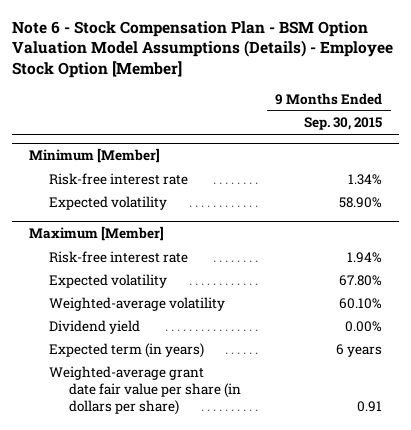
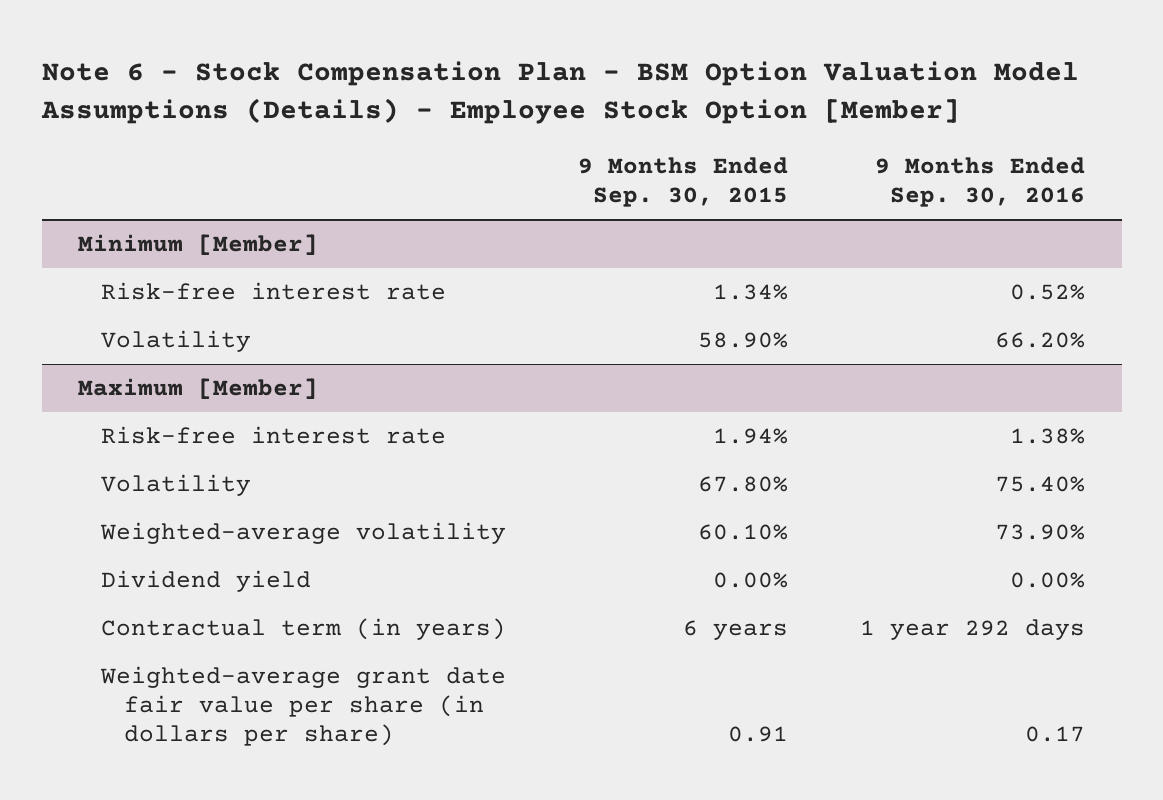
none -> [875,157,1086,208] 9 Months Ended Sep. 30, 2016
[48,195,167,210] Expected volatility -> [101,330,252,353] Volatility
[48,273,167,288] Expected volatility -> [101,474,252,497] Volatility
[48,342,204,358] Expected term (in years) -> [101,618,507,641] Contractual term (in years)

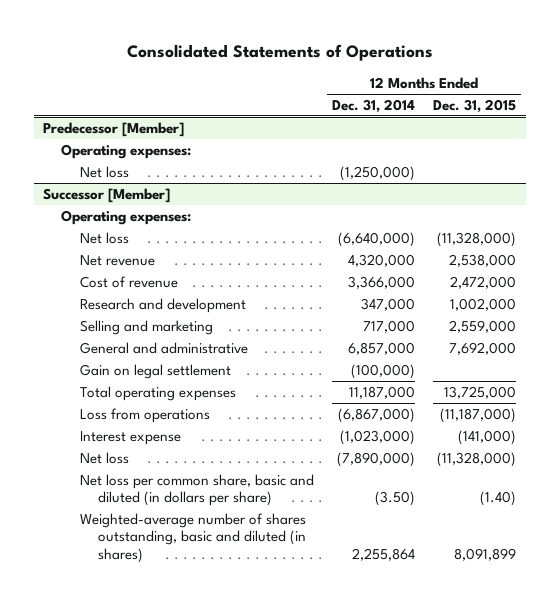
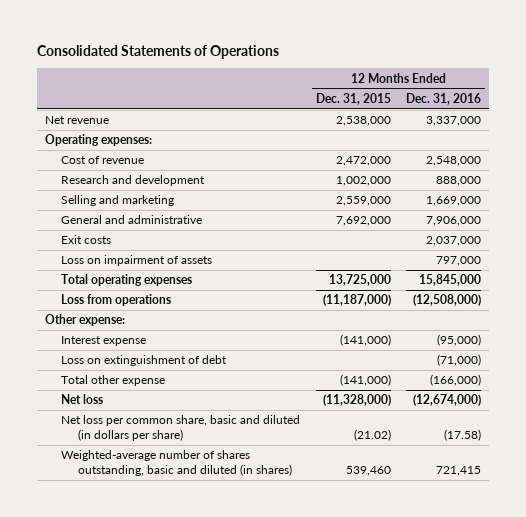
[331,98,415,113] Dec. 31, 2014 -> none
none -> [406,92,482,105] Dec. 31, 2016
[42,121,184,137] Predecessor [Member] -> none
[61,143,192,159] Operating expenses: -> none
[79,165,129,178] Net loss -> none
[42,187,170,203] Successor [Member] -> none
[61,209,192,225] Operating expenses: -> none
[79,231,129,244] Net loss -> none
none -> [45,134,153,147] Operating expenses:
[79,363,231,379] Gain on legal settlement -> none
none -> [61,235,112,245] Exit costs
none -> [61,255,213,267] Loss on impairment of assets
none -> [45,314,126,327] Other expense:
none -> [61,355,228,367] Loss on extinguishment of debt
none -> [61,375,166,387] Total other expense
[480,491,517,507] (1.40) -> [353,429,391,442] (21.02)
[454,548,517,562] 8,091,899 -> [345,466,391,477] 539,460

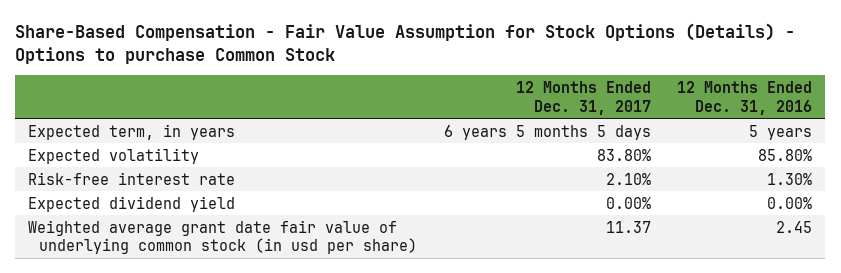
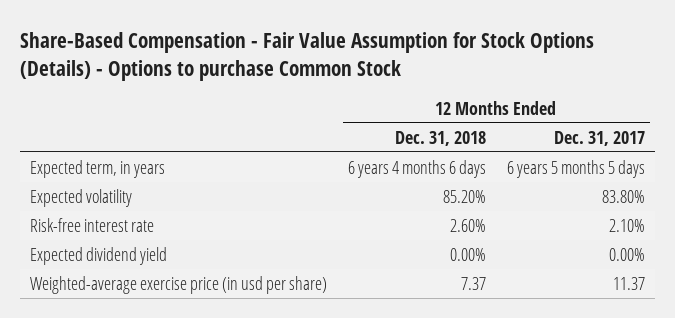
[677,80,813,115] 12 Months Ended Dec. 31, 2016 -> none
none -> [394,130,486,146] Dec. 31, 2018
[28,219,418,255] Weighted average grant date fair value of underlying common stock (in usd per share) -> [30,275,328,294] Weighted-average exercise price (in usd per share)

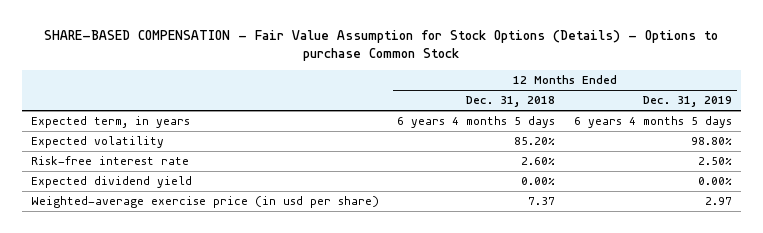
[19,31,594,81] Share-Based Compensation - Fair Value Assumption for Stock Options (Details) - Options to purchase Common Stock -> [44,29,719,62] SHARE-BASED COMPENSATION - Fair Value Assumption for Stock Options (Details) - Options to purchase Common Stock
[553,130,645,146] Dec. 31, 2017 -> none
none -> [643,96,733,108] Dec. 31, 2019
[347,159,486,178] 6 years 4 months 6 days -> [397,116,556,129] 6 years 4 months 5 days

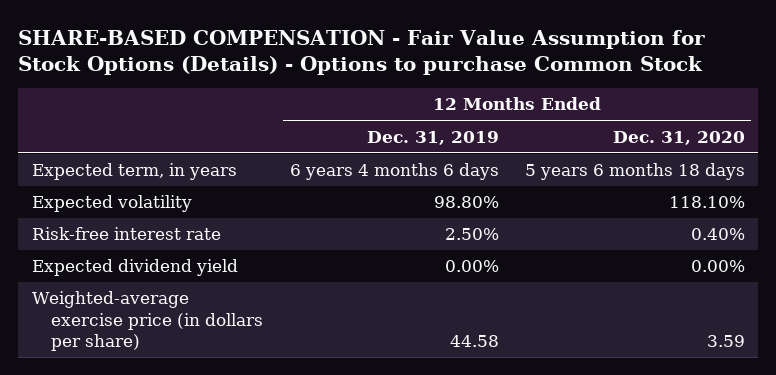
[466,96,556,108] Dec. 31, 2018 -> none
none -> [612,130,745,145] Dec. 31, 2020
[574,116,733,129] 6 years 4 months 5 days -> [289,163,499,181] 6 years 4 months 6 days
[30,196,379,209] Weighted-average exercise price (in usd per share) -> [31,291,264,351] Weighted-average exercise price (in dollars per share)
[705,197,733,206] 2.97 -> [449,334,499,347] 44.58

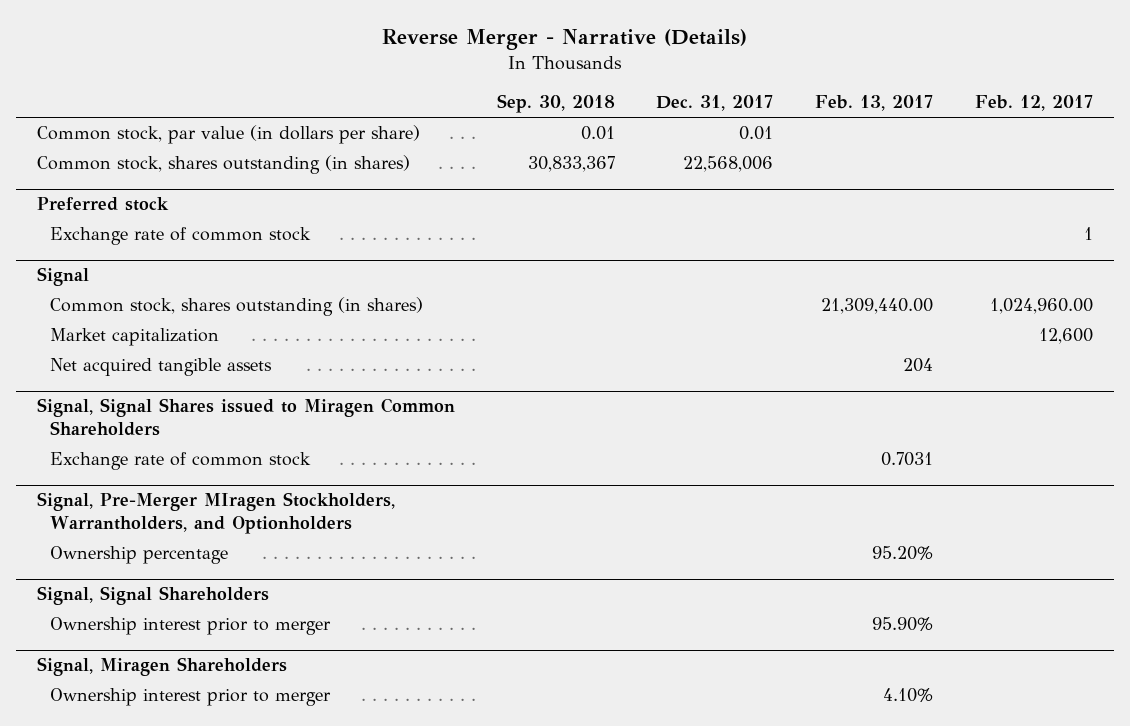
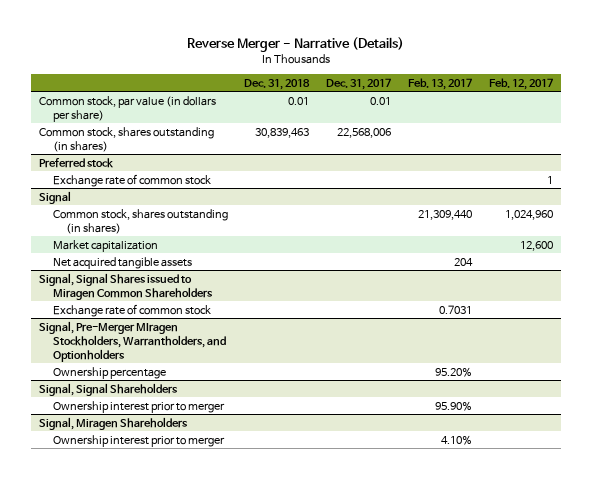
[496,94,615,114] Sep. 30, 2018 -> none
none -> [244,78,311,90] Dec. 31, 2018
[821,298,934,315] 21,309,440.00 -> [418,209,473,220] 21,309,440
[989,298,1093,315] 1,024,960.00 -> [504,209,553,220] 1,024,960

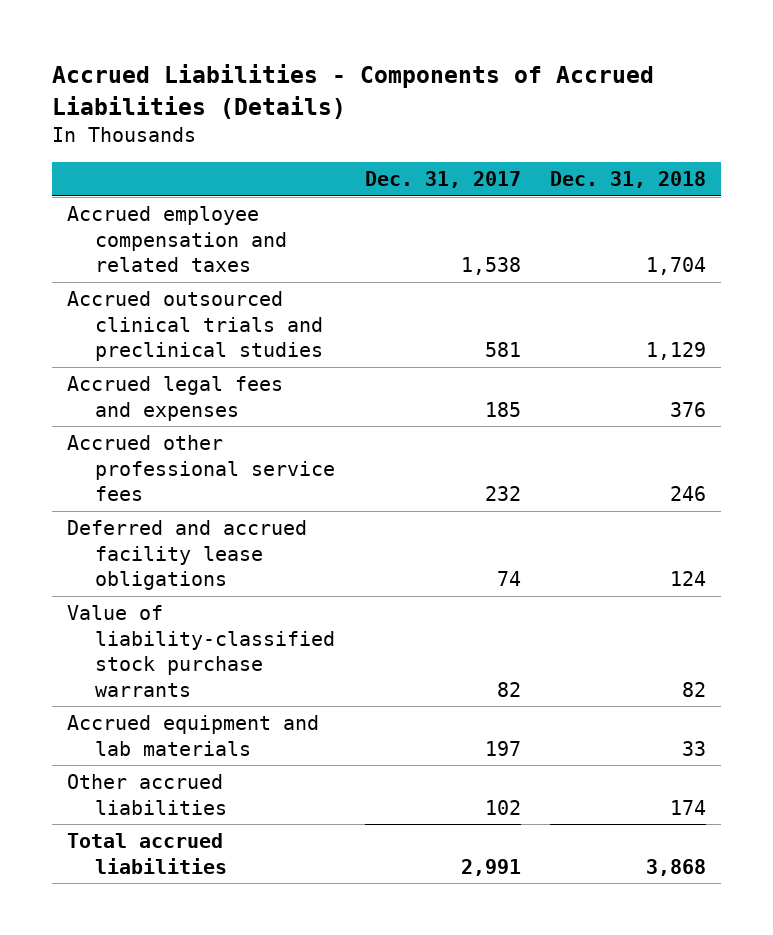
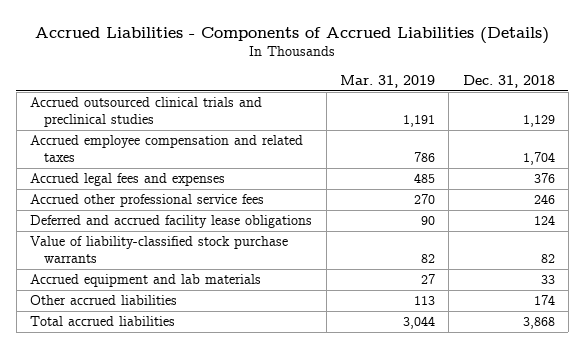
[364,171,521,189] Dec. 31, 2017 -> none
none -> [339,75,435,89] Mar. 31, 2019
[66,206,288,273] Accrued employee compensation and related taxes -> [30,135,304,163] Accrued employee compensation and related taxes

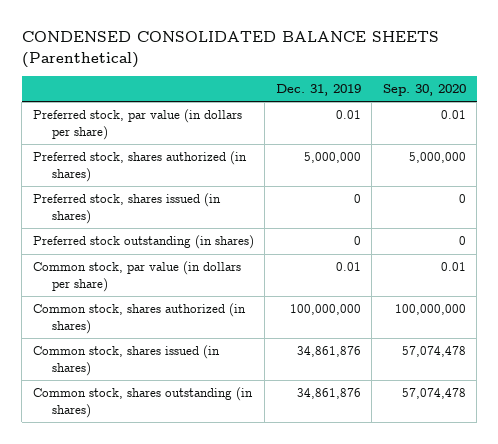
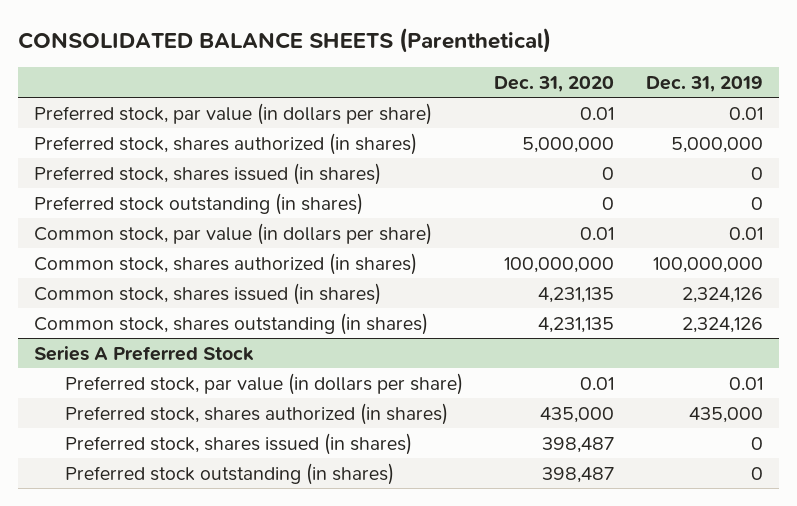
[21,31,439,68] CONDENSED CONSOLIDATED BALANCE SHEETS (Parenthetical) -> [17,27,551,53] CONSOLIDATED BALANCE SHEETS (Parenthetical)
[382,84,466,97] Sep. 30, 2020 -> none
none -> [494,76,615,93] Dec. 31, 2020
[296,346,361,358] 34,861,876 -> [682,286,764,303] 2,324,126
[296,388,361,400] 34,861,876 -> [682,316,764,333] 2,324,126
none -> [33,345,254,361] Series A Preferred Stock
none -> [64,372,463,395] Preferred stock, par value (in dollars per share)
none -> [64,402,448,425] Preferred stock, shares authorized (in shares)
none -> [64,432,412,455] Preferred stock, shares issued (in shares)
none -> [64,462,394,485] Preferred stock outstanding (in shares)

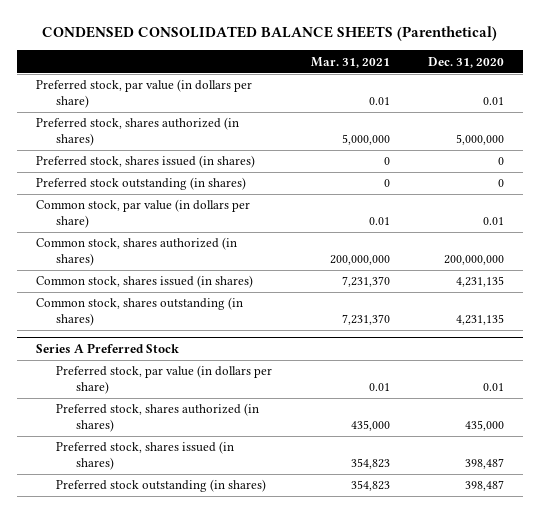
[17,27,551,53] CONSOLIDATED BALANCE SHEETS (Parenthetical) -> [42,26,498,42] CONDENSED CONSOLIDATED BALANCE SHEETS (Parenthetical)
[646,76,764,93] Dec. 31, 2019 -> none
none -> [310,56,390,68] Mar. 31, 2021
[504,256,615,273] 100,000,000 -> [443,254,504,265] 200,000,000

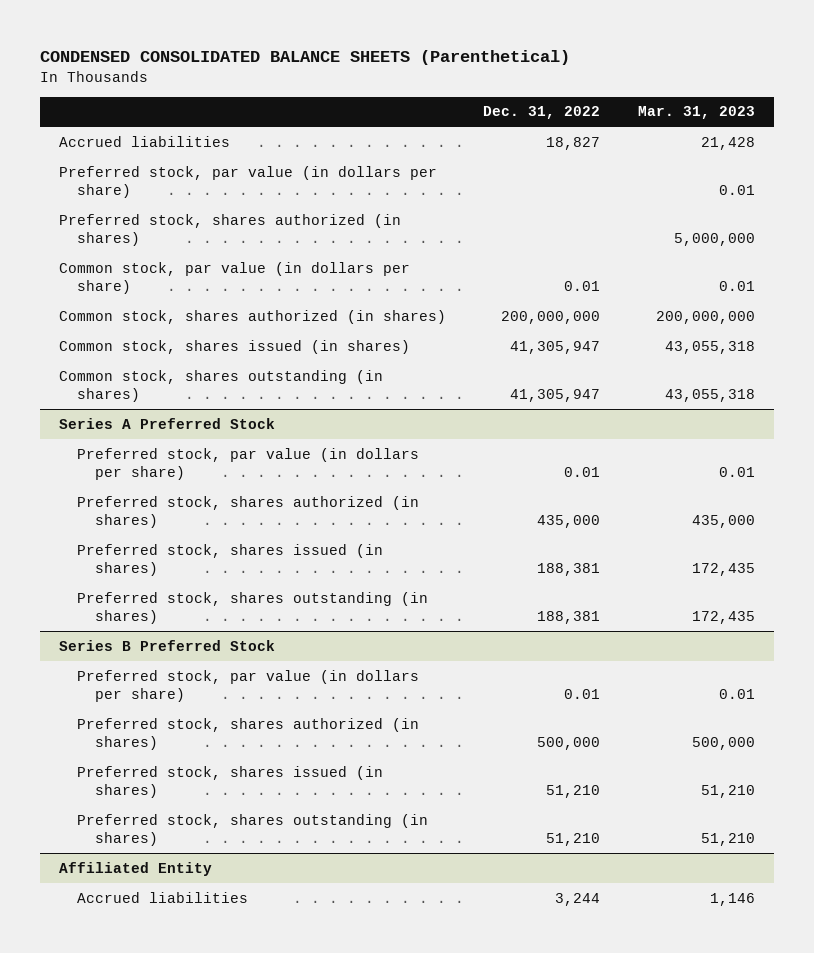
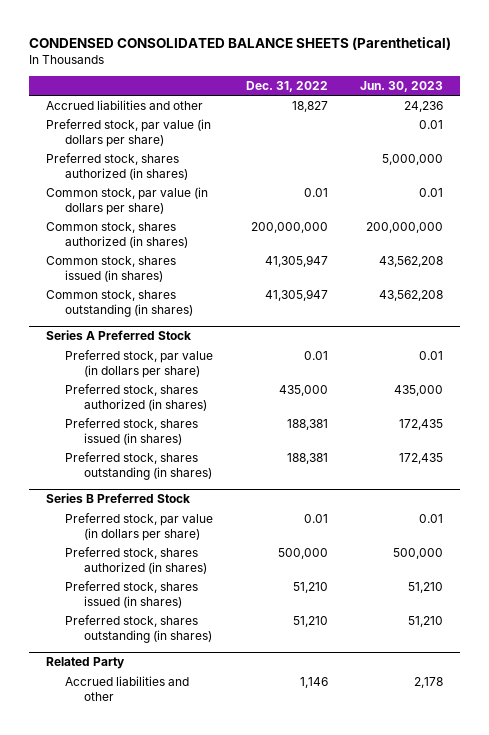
[638,106,756,120] Mar. 31, 2023 -> none
none -> [360,80,444,92] Jun. 30, 2023
[58,135,230,147] Accrued liabilities -> [45,99,203,110] Accrued liabilities and other
[58,861,212,876] Affiliated Entity -> none
none -> [45,657,125,670] Related Party
[76,891,248,903] Accrued liabilities -> [64,675,189,701] Accrued liabilities and other
[555,892,601,906] 3,244 -> [299,676,328,688] 1,146

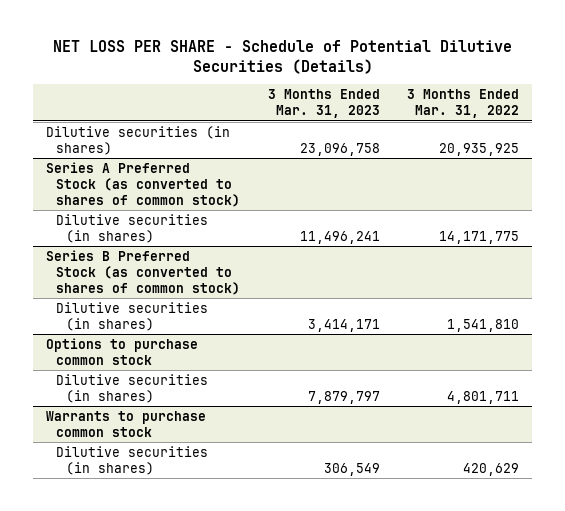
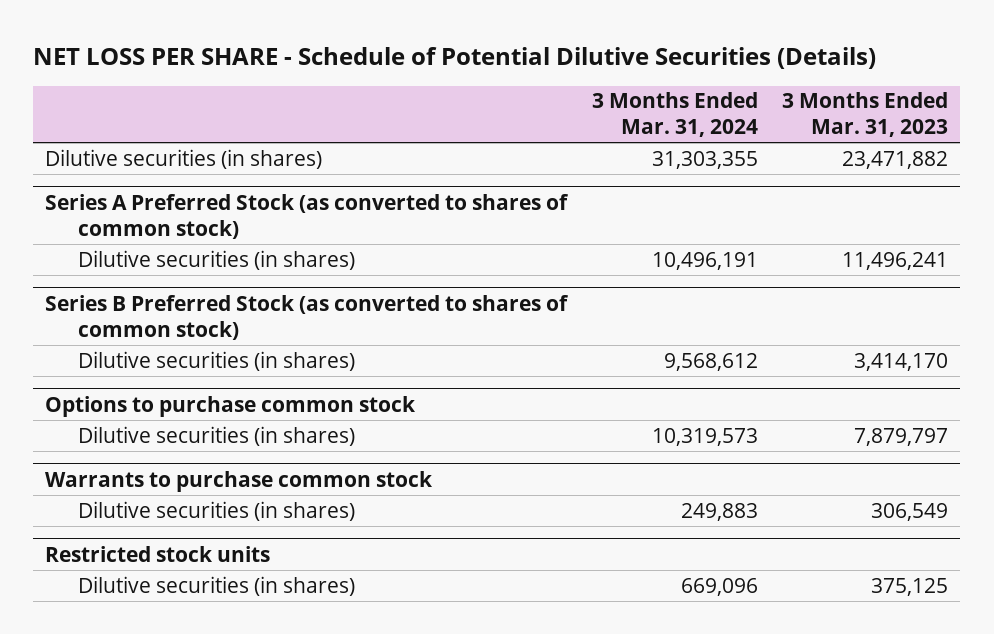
[406,89,519,118] 3 Months Ended Mar. 31, 2022 -> none
none -> [591,92,758,138] 3 Months Ended Mar. 31, 2024
[299,142,380,156] 23,096,758 -> [842,150,949,169] 23,471,882
[307,318,380,332] 3,414,171 -> [854,352,949,371] 3,414,170
none -> [45,545,271,562] Restricted stock units
none -> [77,575,355,596] Dilutive securities (in shares)

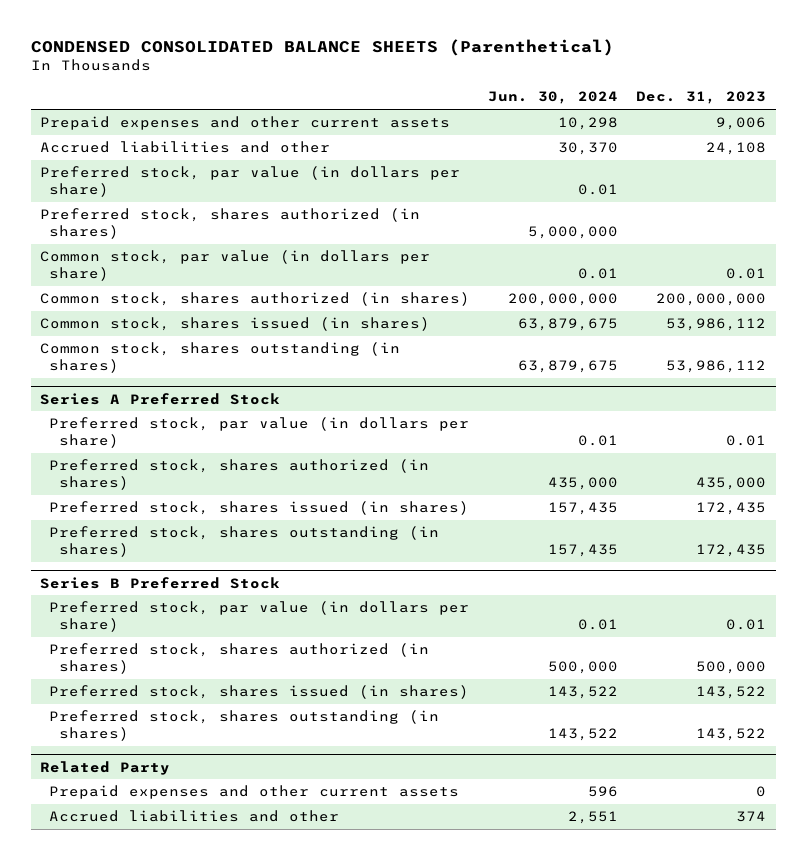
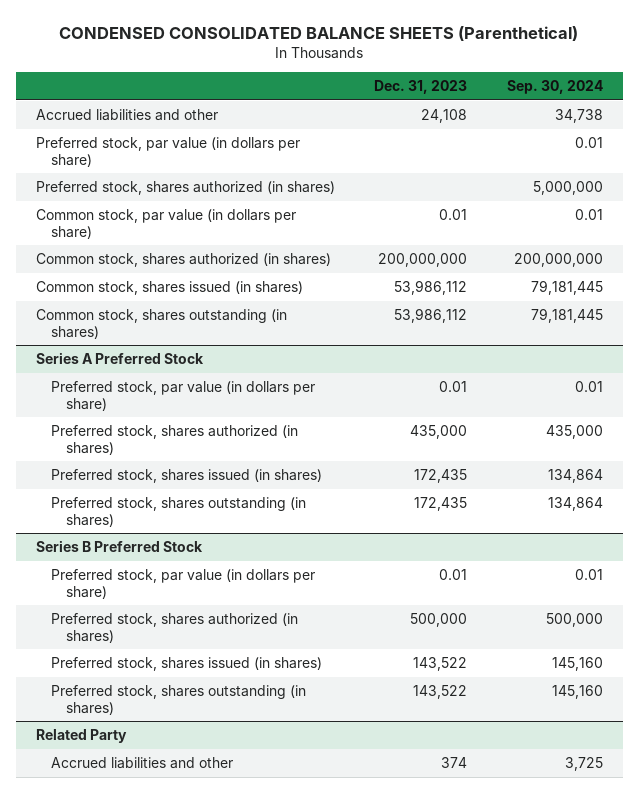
[488,91,619,105] Jun. 30, 2024 -> none
none -> [506,80,603,95] Sep. 30, 2024
[39,116,450,131] Prepaid expenses and other current assets -> none
[49,785,460,800] Prepaid expenses and other current assets -> none

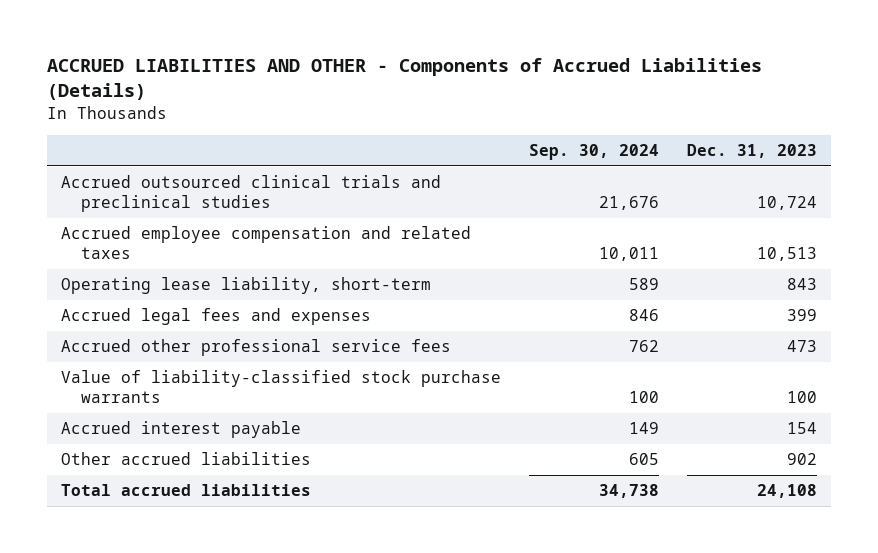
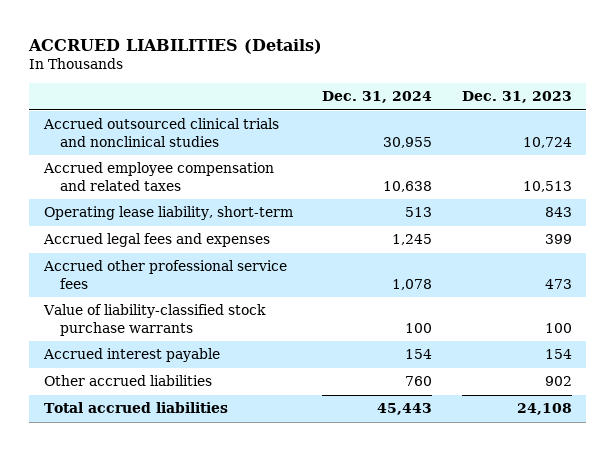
[46,57,762,100] ACCRUED LIABILITIES AND OTHER - Components of Accrued Liabilities (Details) -> [28,38,323,54] ACCRUED LIABILITIES (Details)
[528,144,659,161] Sep. 30, 2024 -> none
none -> [322,91,433,104] Dec. 31, 2024
[60,175,441,212] Accrued outsourced clinical trials and preclinical studies -> [43,118,280,147] Accrued outsourced clinical trials and nonclinical studies

